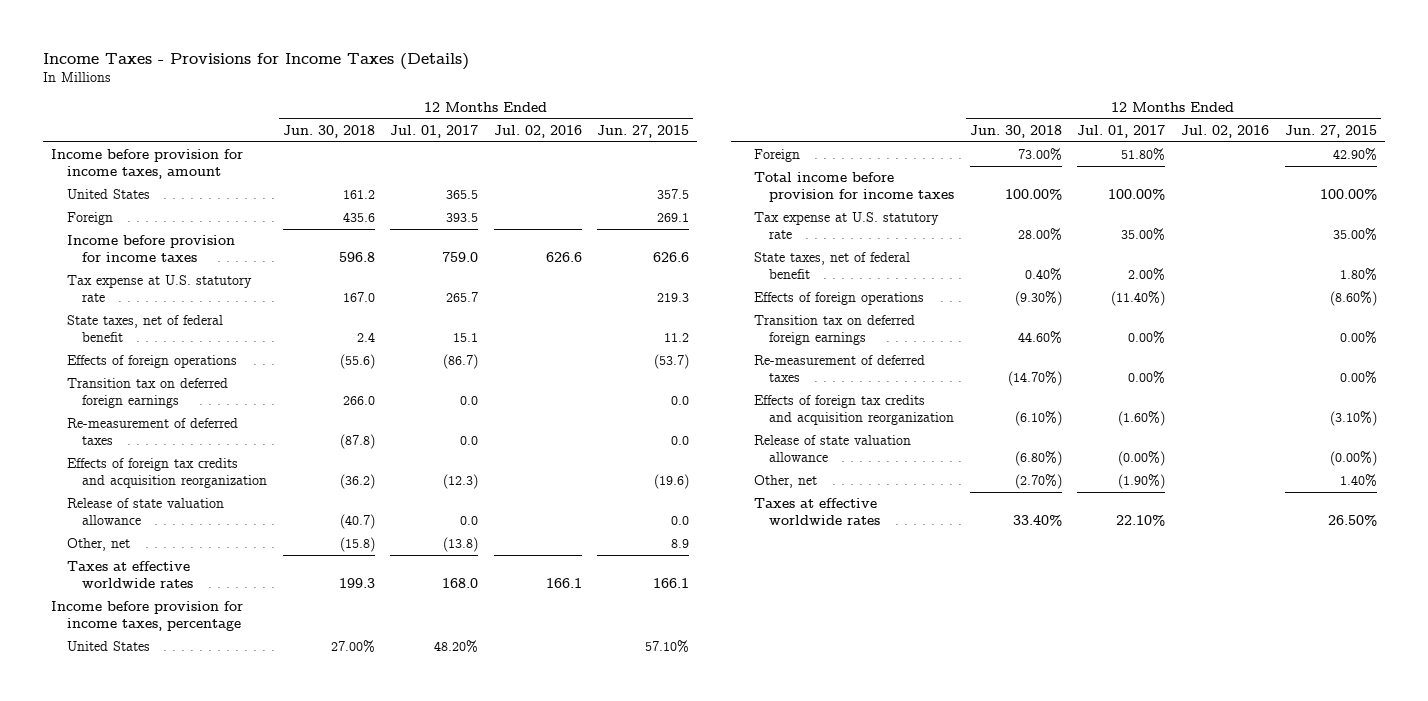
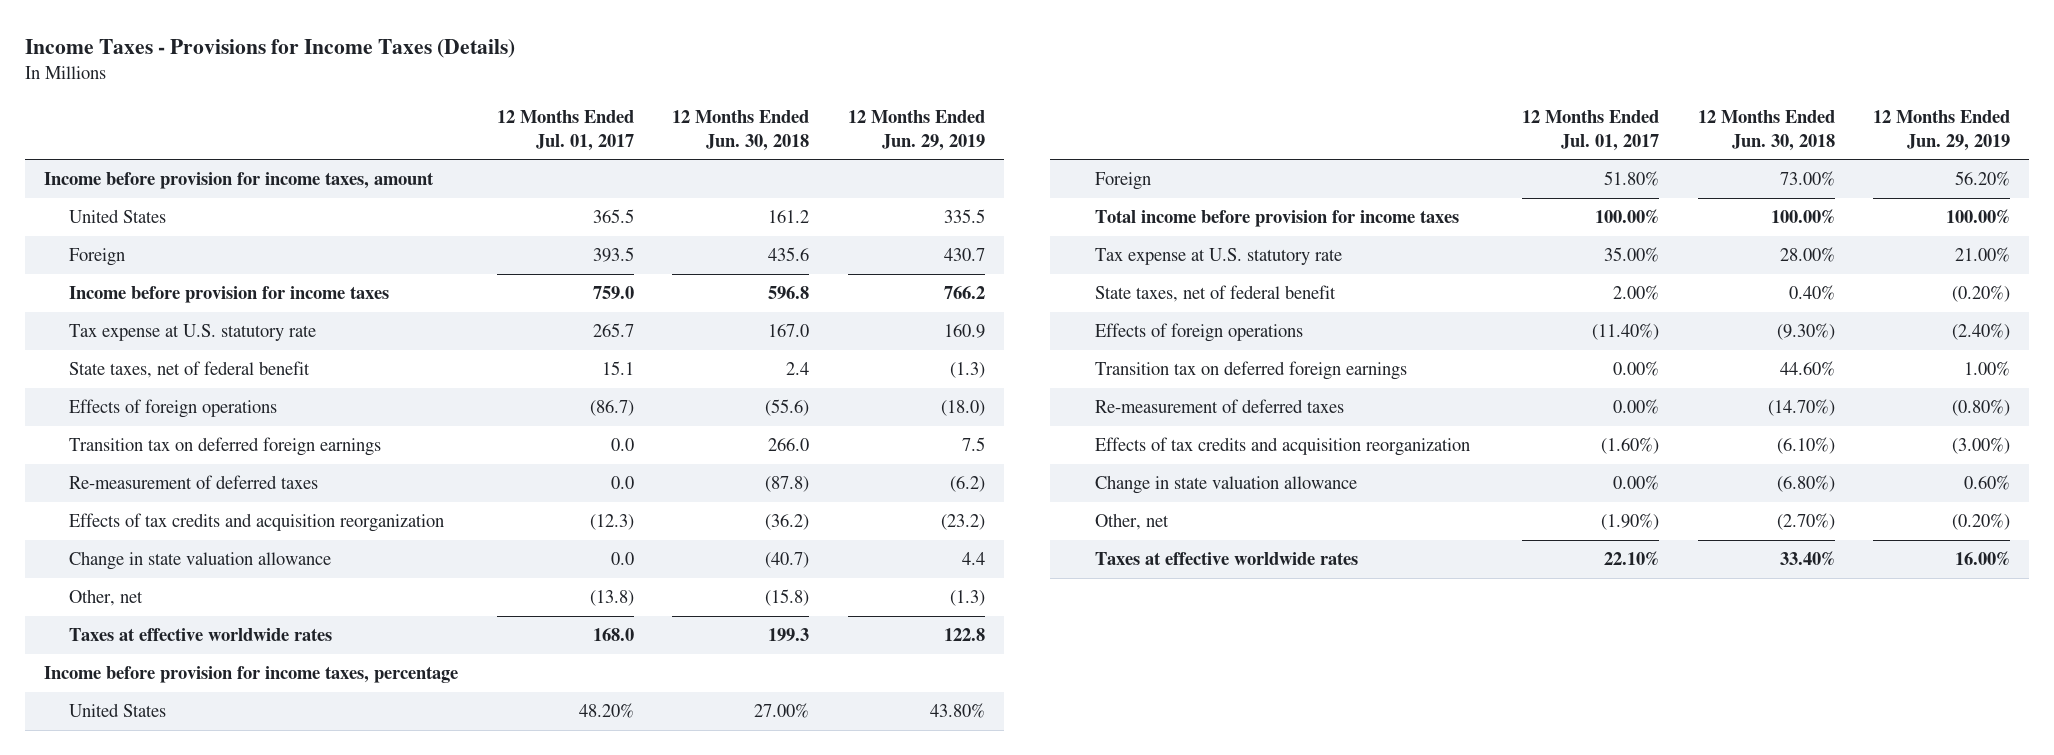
[493,124,582,138] Jul. 02, 2016 -> none
[597,124,690,138] Jun. 27, 2015 -> none
none -> [847,109,985,151] 12 Months Ended Jun. 29, 2019
[66,498,224,526] Release of state valuation allowance -> none
[66,458,267,489] Effects of foreign tax credits and acquisition reorganization -> [69,512,445,532] Effects of tax credits and acquisition reorganization
none -> [69,550,332,570] Change in state valuation allowance
[753,435,911,463] Release of state valuation allowance -> none
[753,395,955,426] Effects of foreign tax credits and acquisition reorganization -> [1094,436,1470,456] Effects of tax credits and acquisition reorganization
none -> [1094,474,1357,494] Change in state valuation allowance

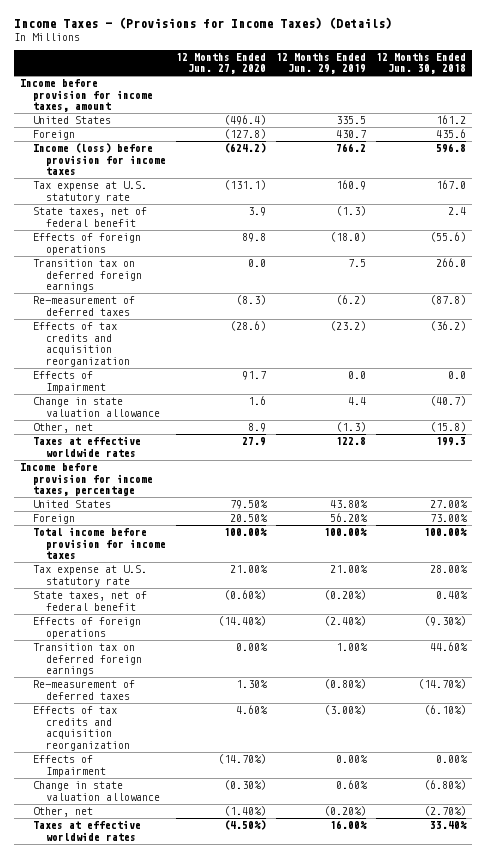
[25,39,516,59] Income Taxes - Provisions for Income Taxes (Details) -> [14,17,393,30] Income Taxes - (Provisions for Income Taxes) (Details)
[496,109,634,151] 12 Months Ended Jul. 01, 2017 -> none
none -> [176,52,267,75] 12 Months Ended Jun. 27, 2020
[69,285,390,303] Income before provision for income taxes -> [32,143,166,176] Income (loss) before provision for income taxes
none -> [32,371,106,393] Effects of Impairment
none -> [32,755,106,777] Effects of Impairment

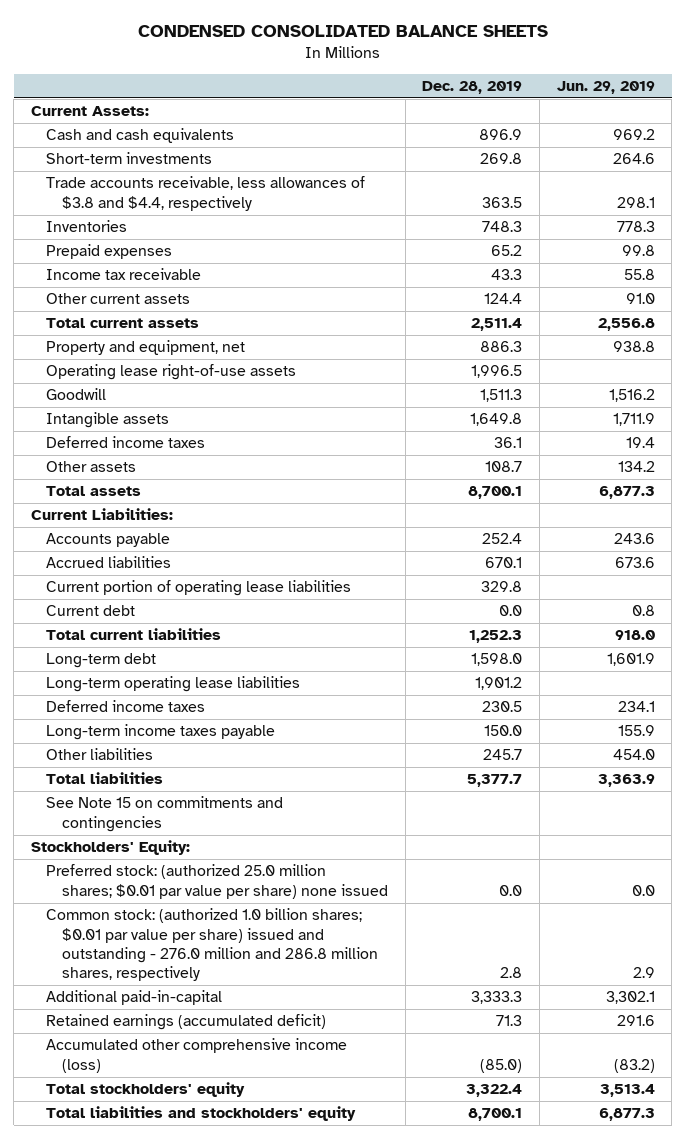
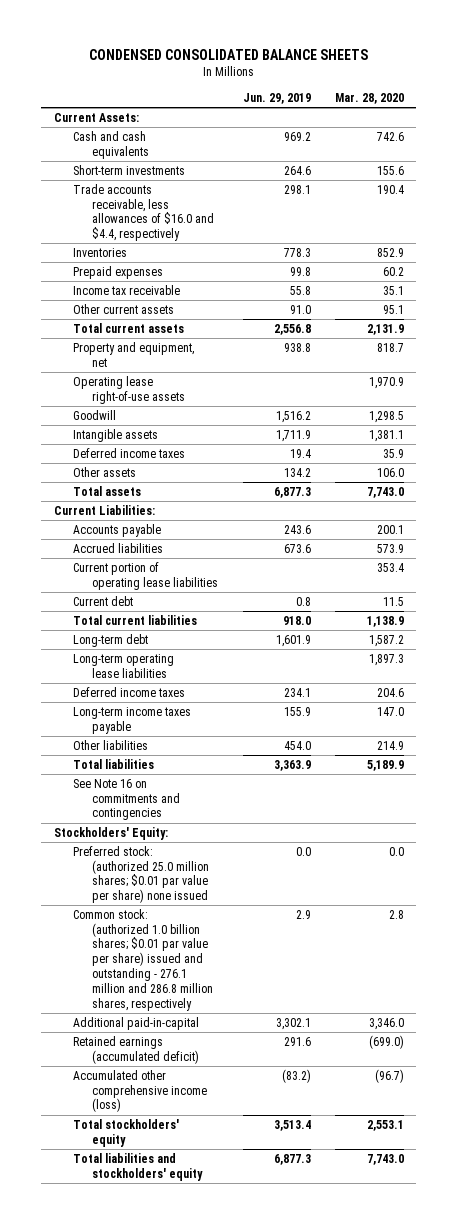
[422,80,523,94] Dec. 28, 2019 -> none
none -> [335,93,405,105] Mar. 28, 2020
[46,176,366,211] Trade accounts receivable, less allowances of $3.8 and $4.4, respectively -> [72,183,215,242] Trade accounts receivable, less allowances of $16.0 and $4.4, respectively
[46,796,284,832] See Note 15 on commitments and contingencies -> [72,778,181,821] See Note 16 on commitments and contingencies
[46,908,379,982] Common stock: (authorized 1.0 billion shares; $0.01 par value per share) issued and outstanding - 276.0 million and 286.8 million shares, respectively -> [72,908,214,1011] Common stock: (authorized 1.0 billion shares; $0.01 par value per share) issued and outstanding - 276.1 million and 286.8 million shares, respectively

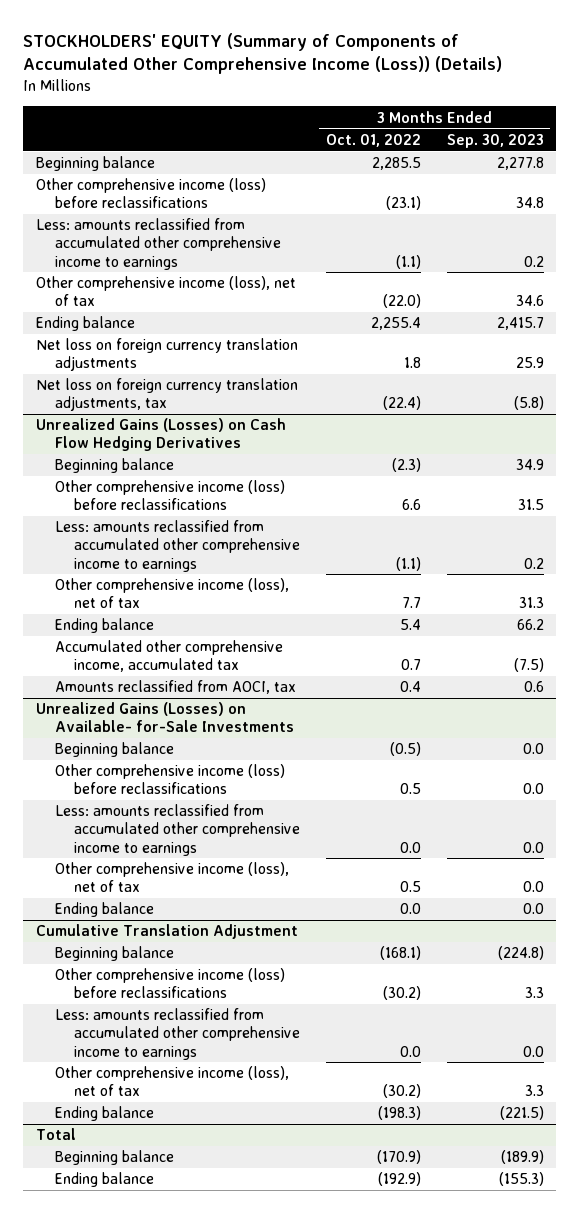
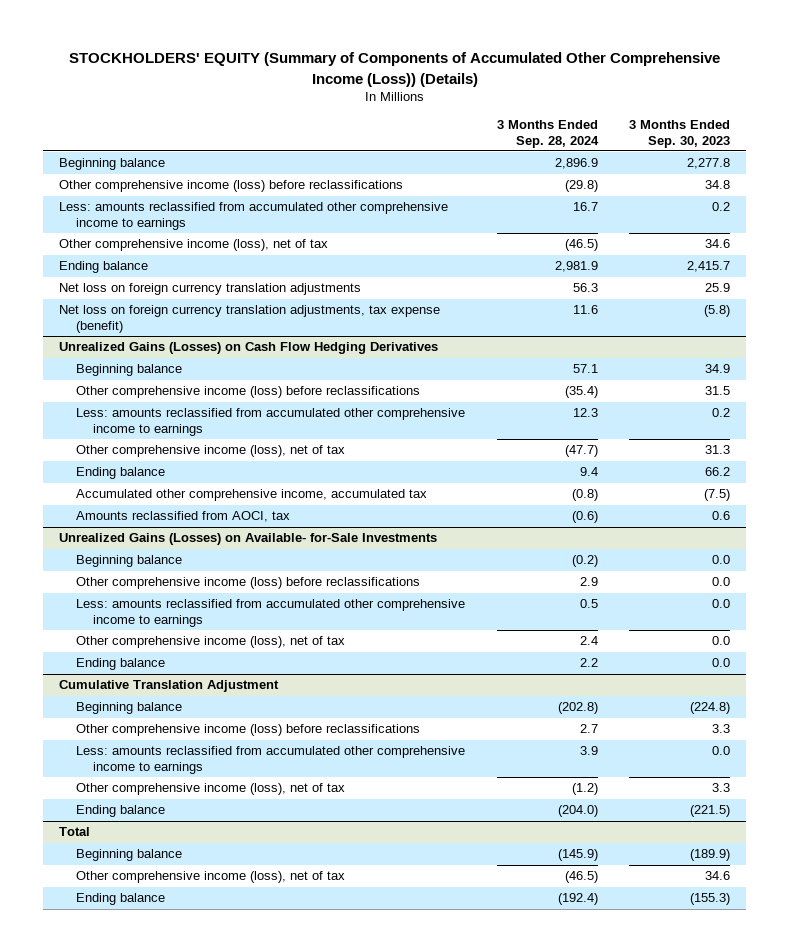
[325,133,421,147] Oct. 01, 2022 -> none
none -> [496,120,599,148] 3 Months Ended Sep. 28, 2024
[35,378,298,412] Net loss on foreign currency translation adjustments, tax -> [59,305,441,333] Net loss on foreign currency translation adjustments, tax expense (benefit)
none -> [75,871,345,884] Other comprehensive income (loss), net of tax

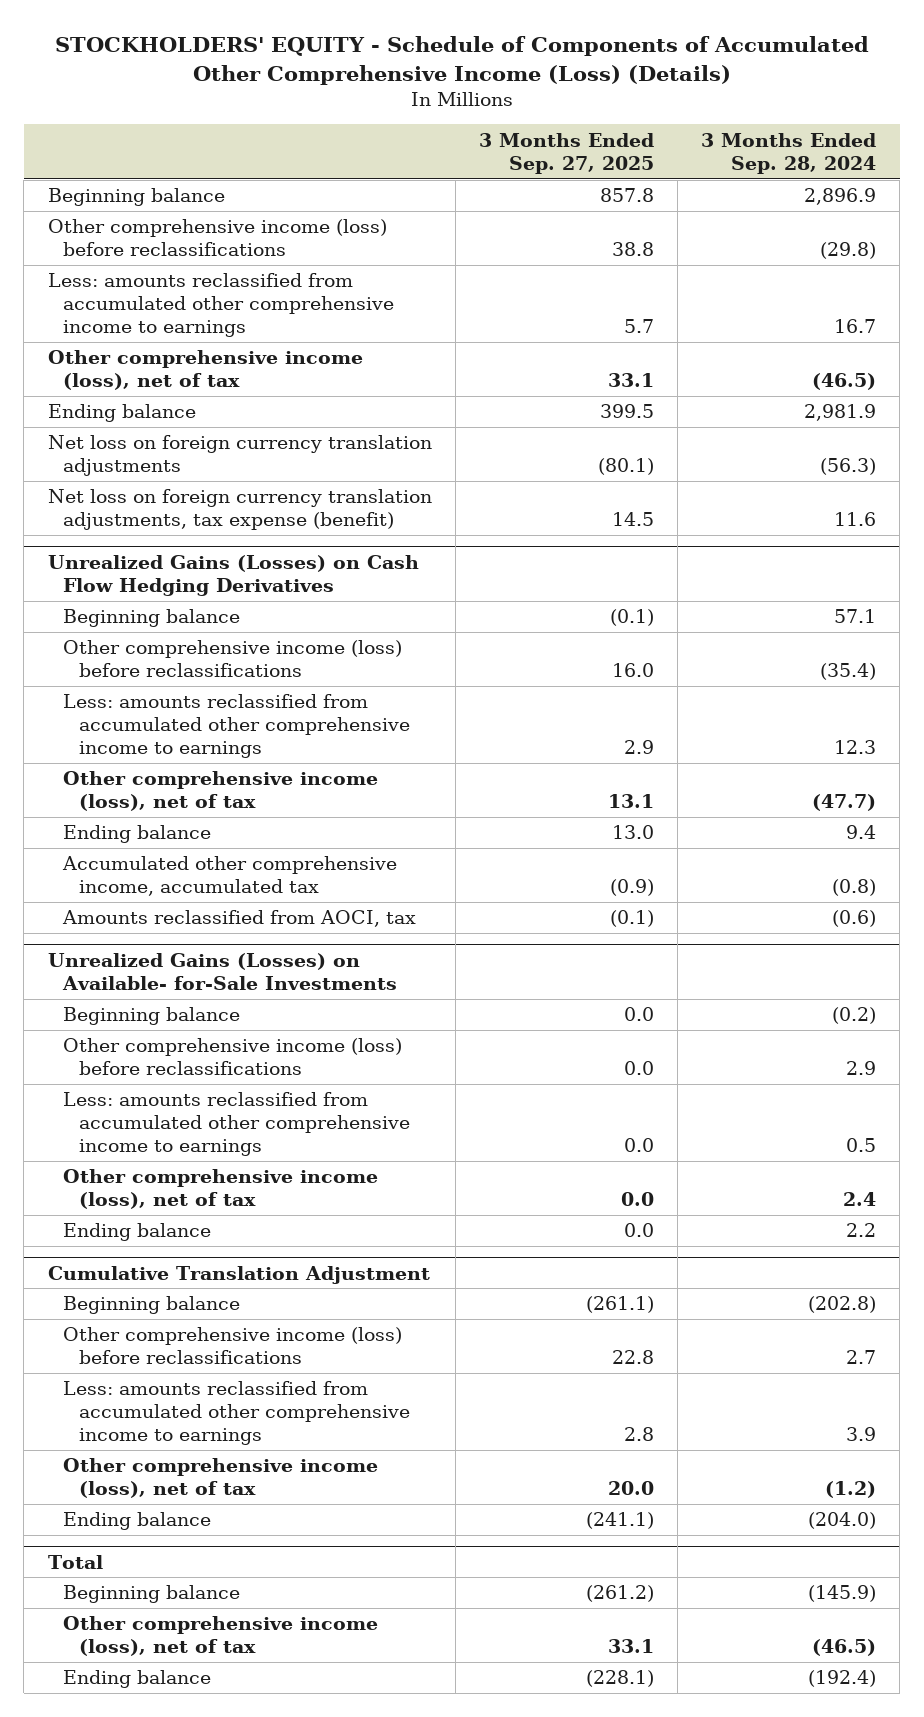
[68,52,720,87] STOCKHOLDERS' EQUITY (Summary of Components of Accumulated Other Comprehensive Income (Loss)) (Details) -> [54,36,869,86] STOCKHOLDERS' EQUITY - Schedule of Components of Accumulated Other Comprehensive Income (Loss) (Details)
[629,120,731,148] 3 Months Ended Sep. 30, 2023 -> none
none -> [478,132,654,174] 3 Months Ended Sep. 27, 2025
[572,283,598,293] 56.3 -> [820,458,877,476] (56.3)

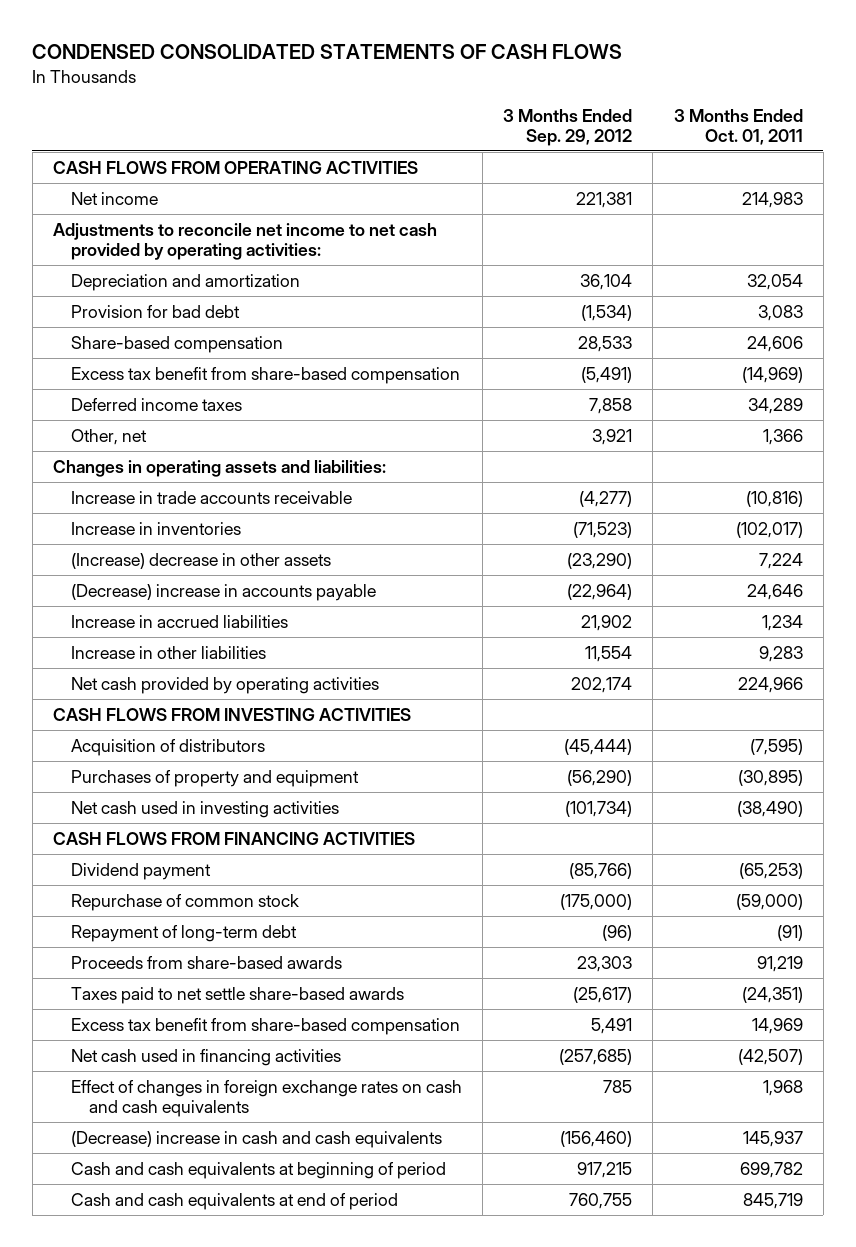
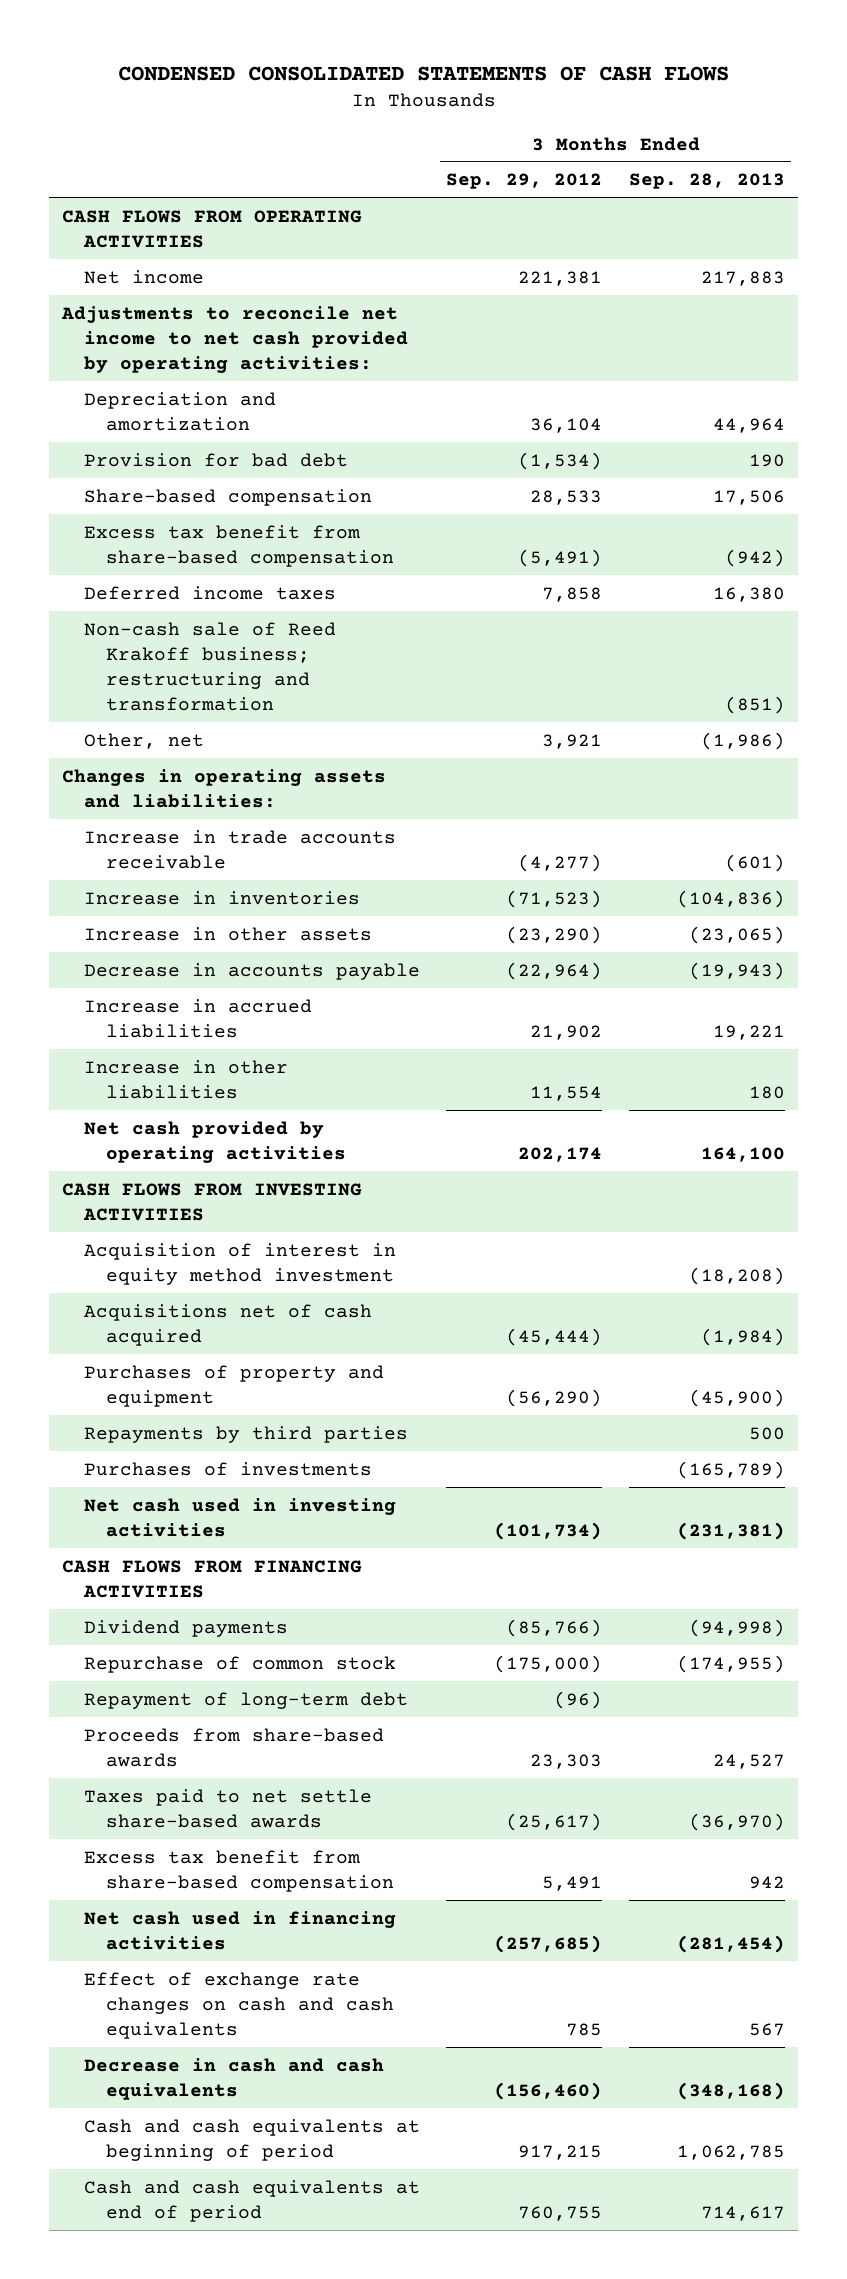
[673,108,803,145] 3 Months Ended Oct. 01, 2011 -> none
none -> [628,173,785,190] Sep. 28, 2013
none -> [84,621,337,711] Non-cash sale of Reed Krakoff business; restructuring and transformation
[71,552,332,569] (Increase) decrease in other assets -> [84,926,373,941] Increase in other assets
[71,583,377,601] (Decrease) increase in accounts payable -> [84,962,421,980] Decrease in accounts payable
none -> [84,1242,397,1285] Acquisition of interest in equity method investment
[71,738,266,756] Acquisition of distributors -> [84,1303,373,1346] Acquisitions net of cash acquired
none -> [84,1425,409,1443] Repayments by third parties
none -> [84,1461,373,1476] Purchases of investments
[71,862,212,880] Dividend payment -> [84,1619,289,1637] Dividend payments
[71,1079,463,1117] Effect of changes in foreign exchange rates on cash and cash equivalents -> [84,1971,395,2039] Effect of exchange rate changes on cash and cash equivalents
[71,1130,443,1148] (Decrease) increase in cash and cash equivalents -> [84,2057,385,2100] Decrease in cash and cash equivalents

